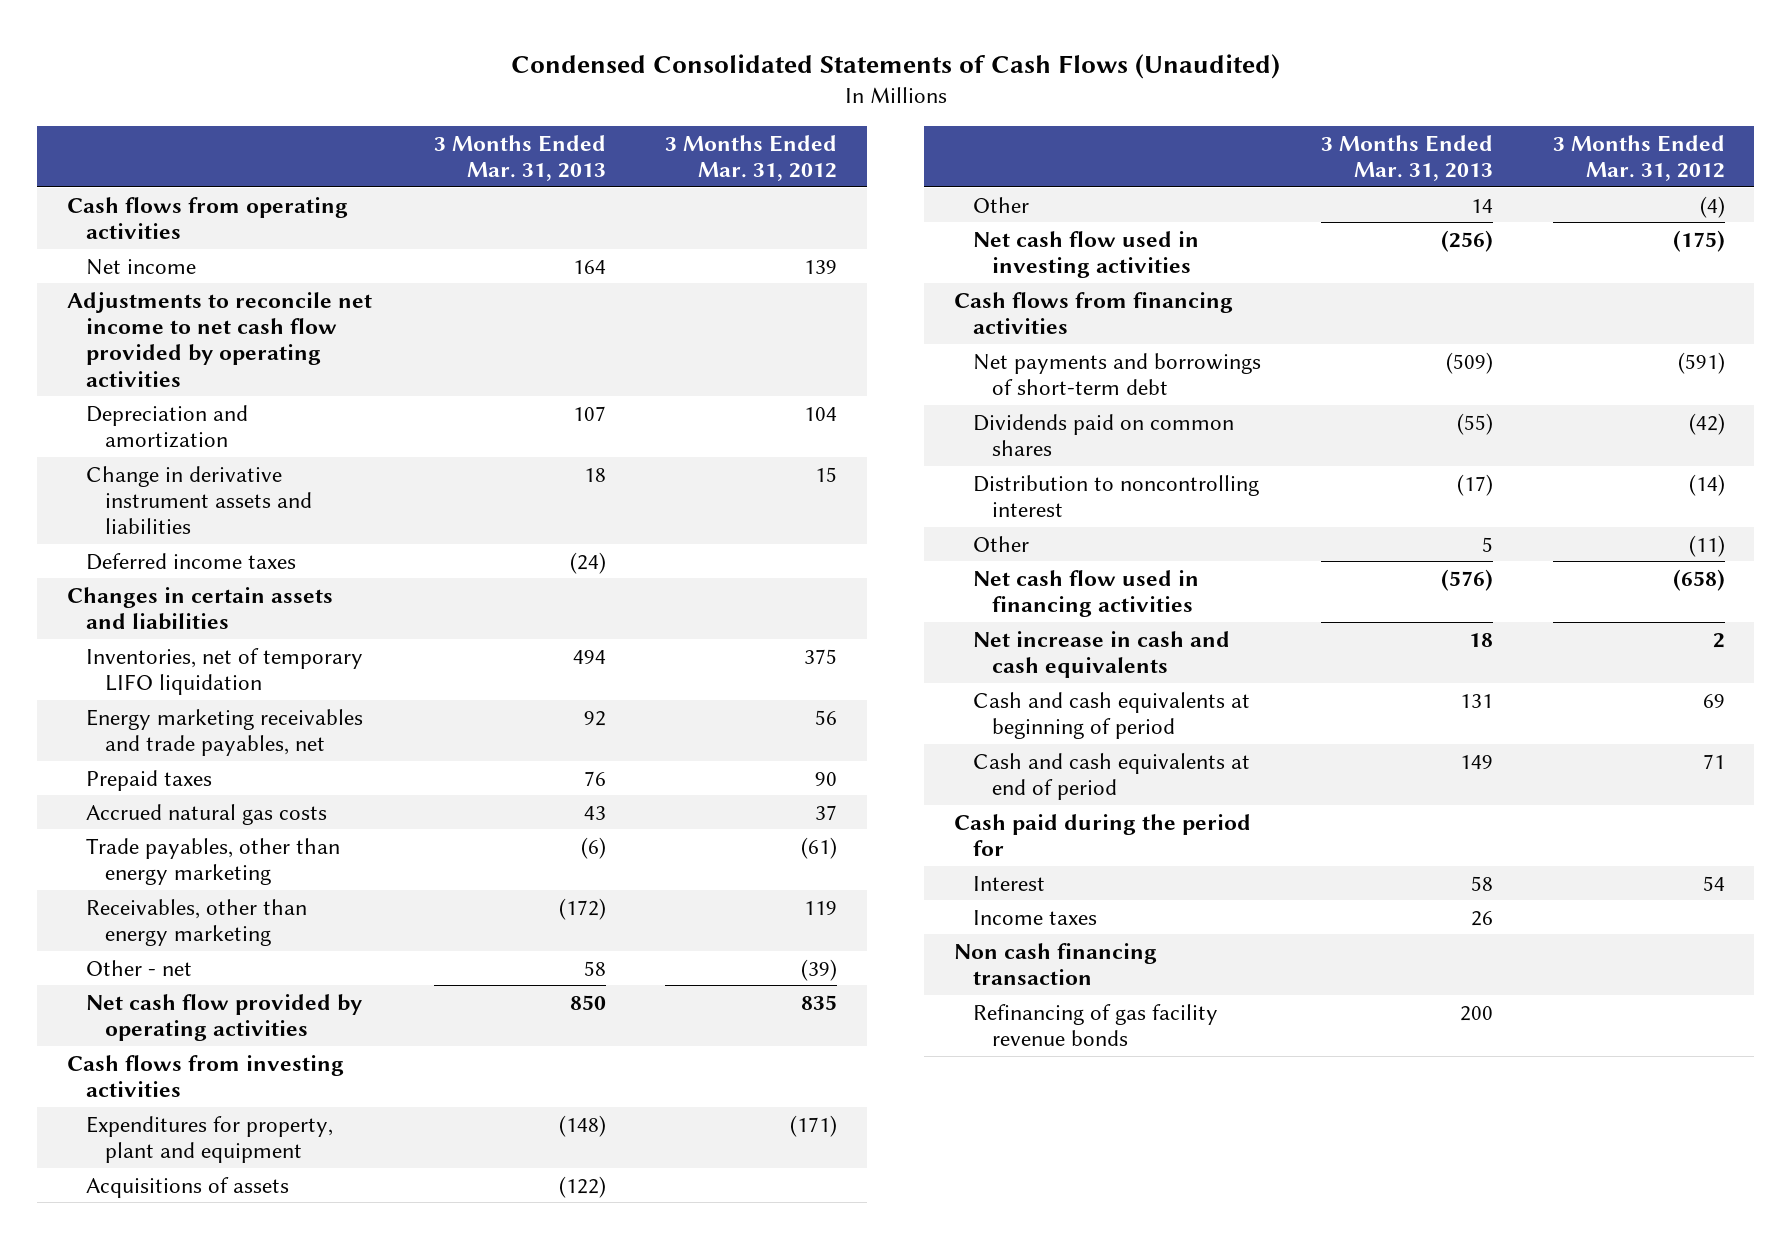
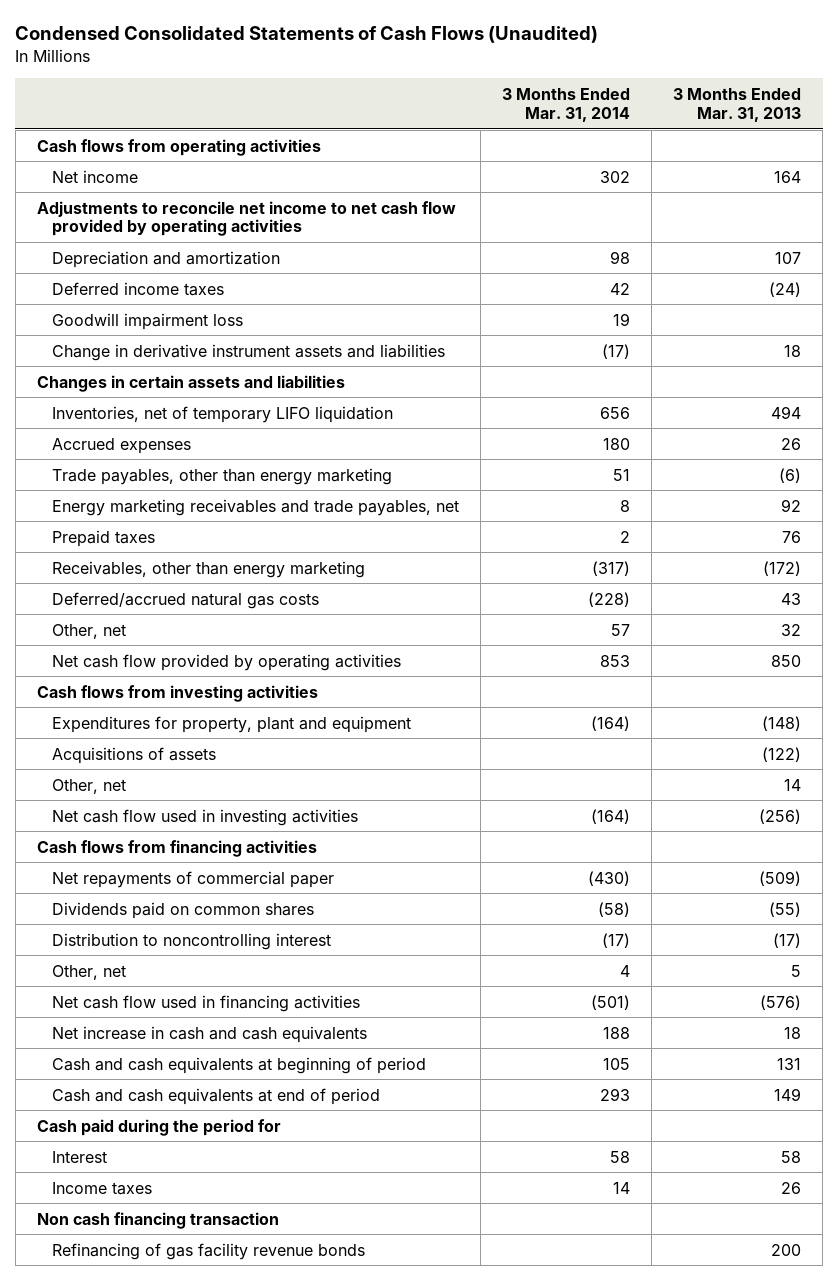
[665,134,838,182] 3 Months Ended Mar. 31, 2012 -> none
none -> [502,87,631,122] 3 Months Ended Mar. 31, 2014
none -> [52,312,244,330] Goodwill impairment loss
[85,465,312,535] Change in derivative instrument assets and liabilities -> [52,343,446,361] Change in derivative instrument assets and liabilities
none -> [52,437,192,454] Accrued expenses
[85,837,340,885] Trade payables, other than energy marketing -> [52,467,393,485] Trade payables, other than energy marketing
[85,803,327,825] Accrued natural gas costs -> none
none -> [52,591,320,609] Deferred/accrued natural gas costs
[85,959,192,976] Other - net -> [52,623,127,639] Other, net
[583,960,606,976] 58 -> [781,623,802,636] 32
[973,196,1030,213] Other -> [52,778,127,794] Other, net
[973,352,1262,395] Net payments and borrowings of short-term debt -> none
none -> [52,870,335,888] Net repayments of commercial paper
[973,535,1030,552] Other -> [52,964,127,980] Other, net

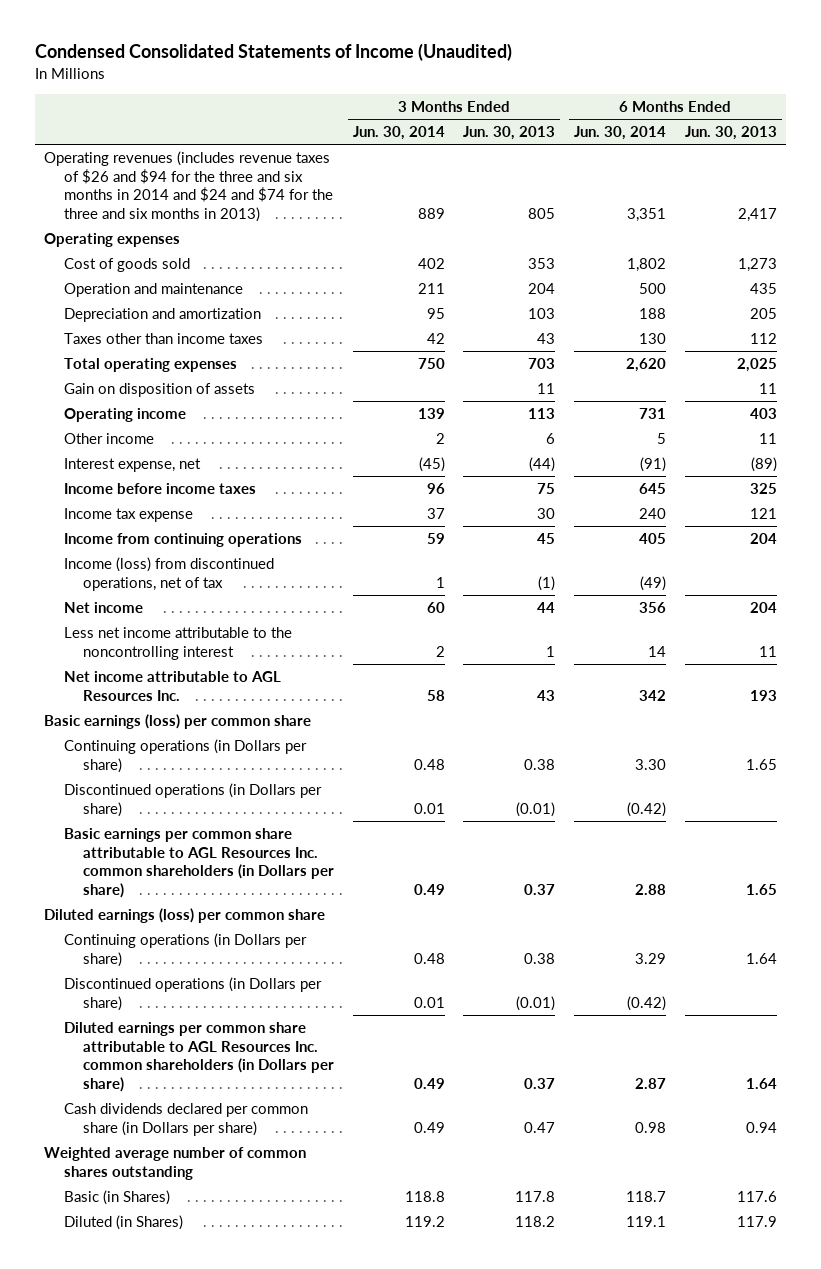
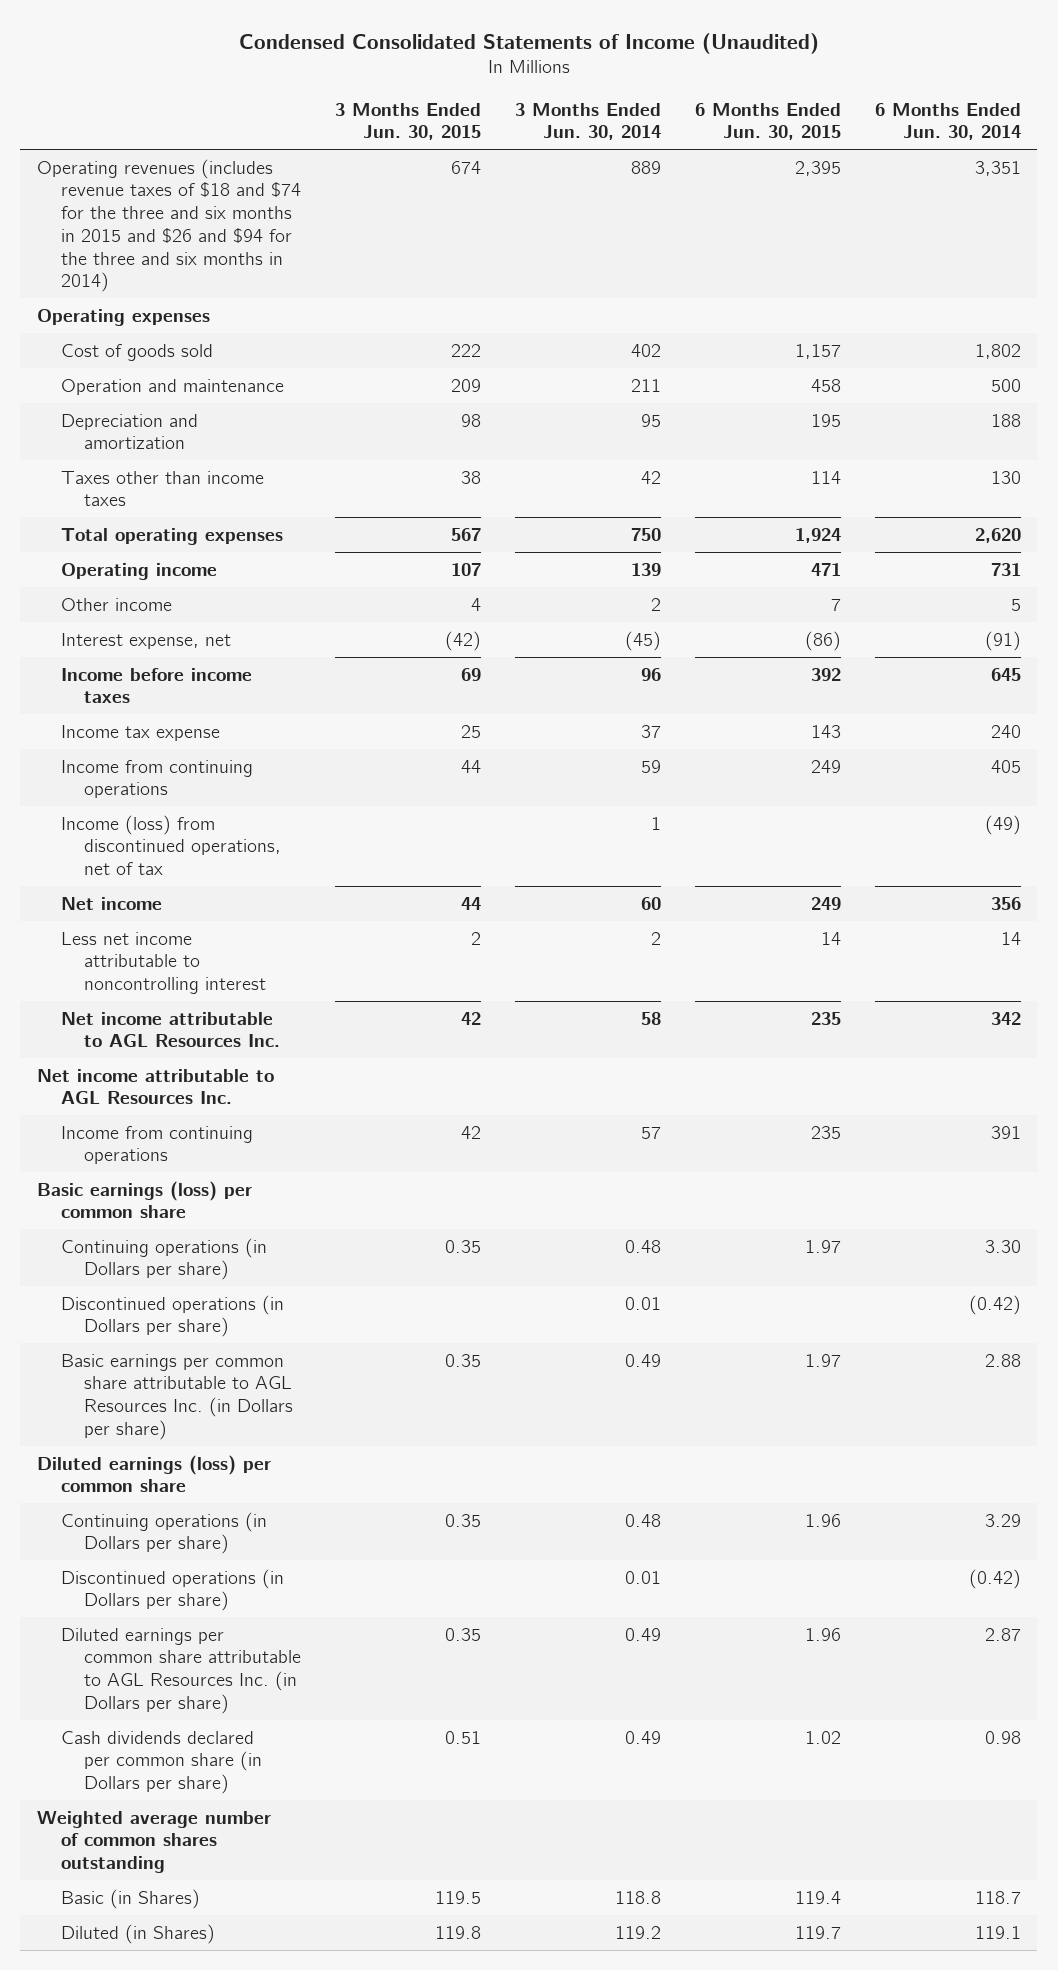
[463,126,556,141] Jun. 30, 2013 -> none
[684,126,777,141] Jun. 30, 2013 -> none
none -> [335,102,482,141] 3 Months Ended Jun. 30, 2015
none -> [694,102,841,141] 6 Months Ended Jun. 30, 2015
[44,151,333,222] Operating revenues (includes revenue taxes of $26 and $94 for the three and six months in 2014 and $24 and $74 for the three and six months in 2013) -> [37,158,301,293] Operating revenues (includes revenue taxes of $18 and $74 for the three and six months in 2015 and $26 and $94 for the three and six months in 2014)
[63,383,255,398] Gain on disposition of assets -> none
[63,627,292,660] Less net income attributable to the noncontrolling interest -> [60,931,267,995] Less net income attributable to noncontrolling interest
none -> [37,1068,275,1105] Net income attributable to AGL Resources Inc.
none -> [60,1125,253,1165] Income from continuing operations
[63,828,334,898] Basic earnings per common share attributable to AGL Resources Inc. common shareholders (in Dollars per share) -> [60,1353,294,1440] Basic earnings per common share attributable to AGL Resources Inc. (in Dollars per share)
[63,1022,334,1092] Diluted earnings per common share attributable to AGL Resources Inc. common shareholders (in Dollars per share) -> [60,1627,302,1714] Diluted earnings per common share attributable to AGL Resources Inc. (in Dollars per share)

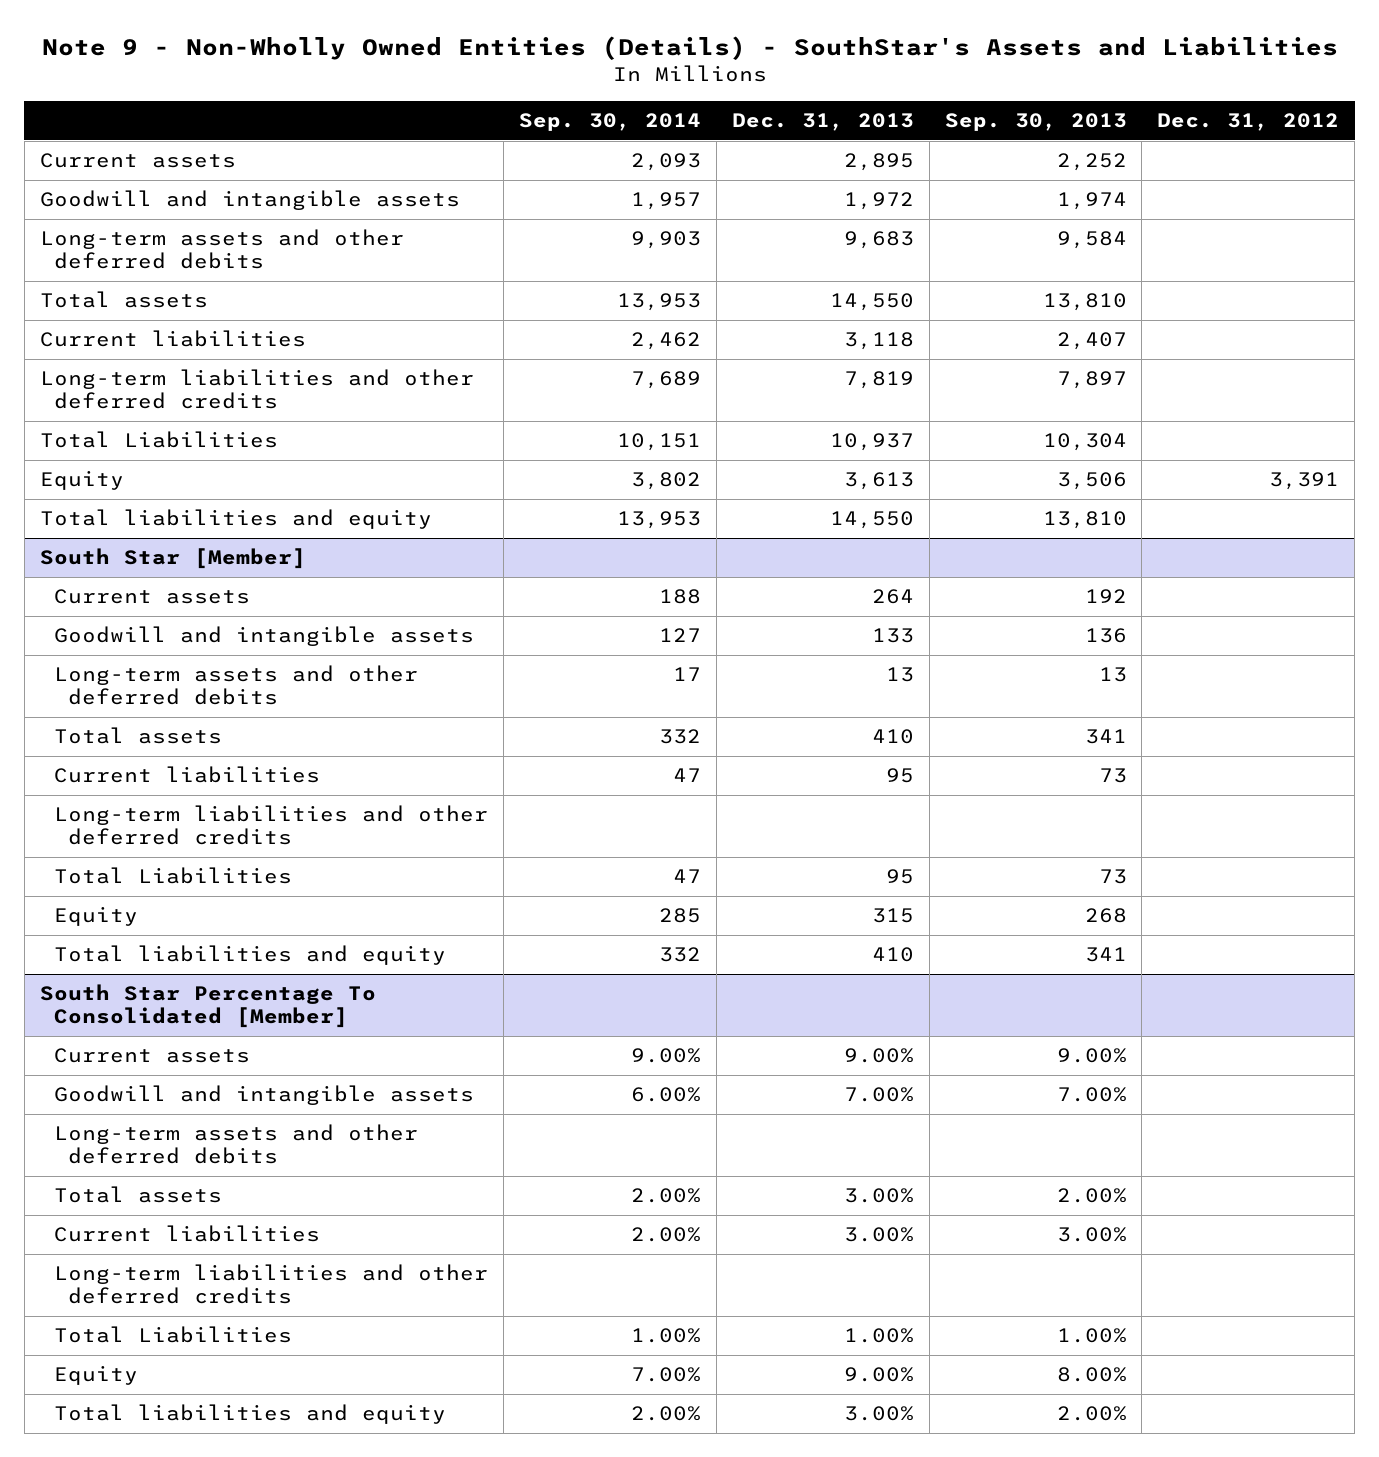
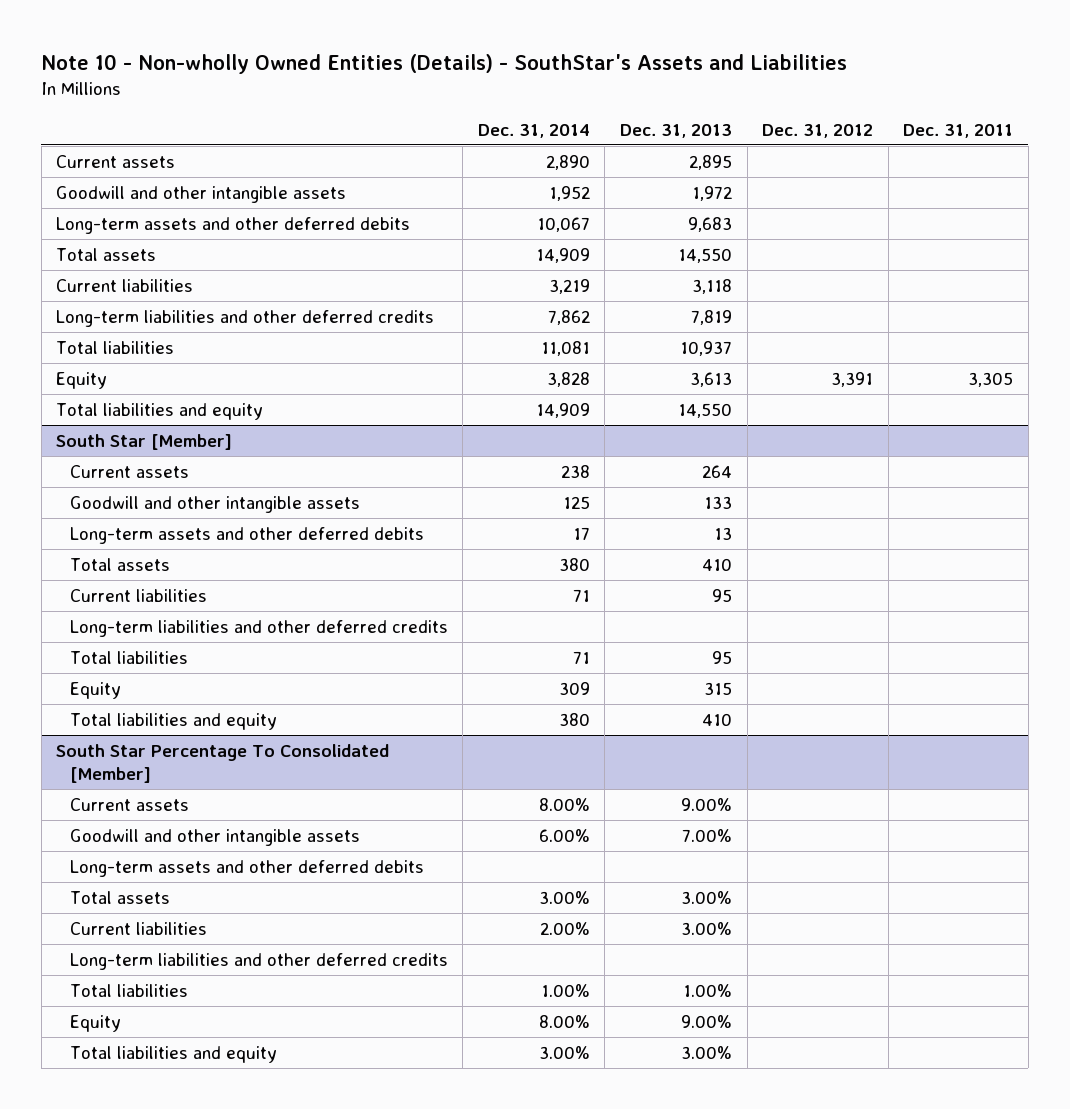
[41,35,1338,60] Note 9 - Non-Wholly Owned Entities (Details) - SouthStar's Assets and Liabilities -> [41,54,848,75] Note 10 - Non-wholly Owned Entities (Details) - SouthStar's Assets and Liabilities
[518,113,701,132] Sep. 30, 2014 -> none
[944,113,1127,132] Sep. 30, 2013 -> none
none -> [477,123,590,138] Dec. 31, 2014
none -> [903,123,1014,138] Dec. 31, 2011
[39,190,460,211] Goodwill and intangible assets -> [56,185,347,203] Goodwill and other intangible assets
[39,431,278,449] Total Liabilities -> [56,340,175,354] Total liabilities
[54,626,475,647] Goodwill and intangible assets -> [69,495,360,513] Goodwill and other intangible assets
[54,867,293,885] Total Liabilities -> [69,650,188,664] Total liabilities
[54,1085,475,1106] Goodwill and intangible assets -> [69,828,360,846] Goodwill and other intangible assets
[54,1326,293,1344] Total Liabilities -> [69,983,188,997] Total liabilities

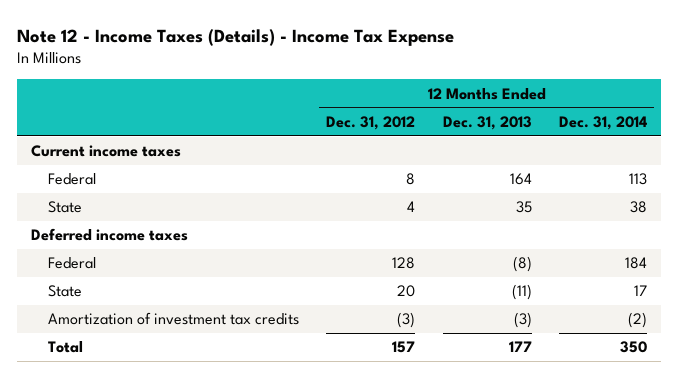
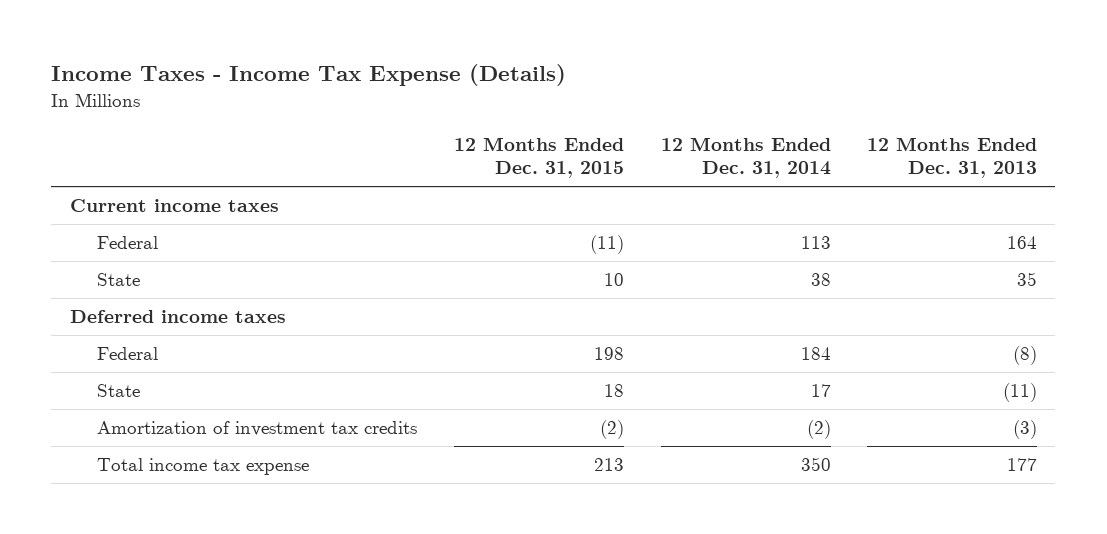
[17,28,455,46] Note 12 - Income Taxes (Details) - Income Tax Expense -> [51,63,567,86] Income Taxes - Income Tax Expense (Details)
[326,115,416,130] Dec. 31, 2012 -> none
none -> [453,136,624,179] 12 Months Ended Dec. 31, 2015
[47,341,83,354] Total -> [97,458,310,476] Total income tax expense

